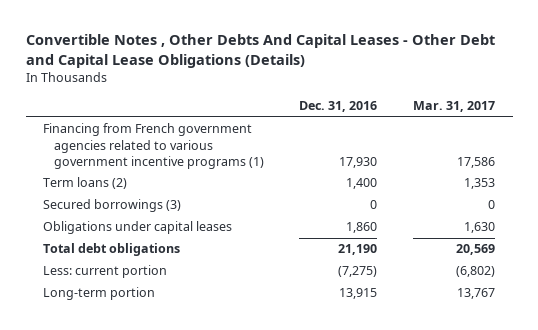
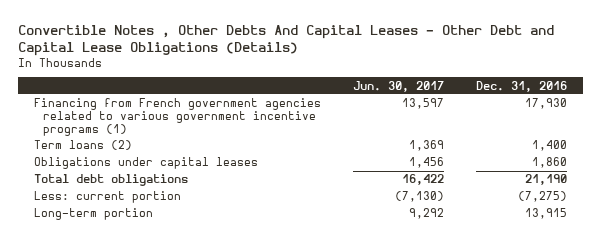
[413,101,496,113] Mar. 31, 2017 -> none
none -> [353,80,445,92] Jun. 30, 2017
[43,199,182,213] Secured borrowings (3) -> none

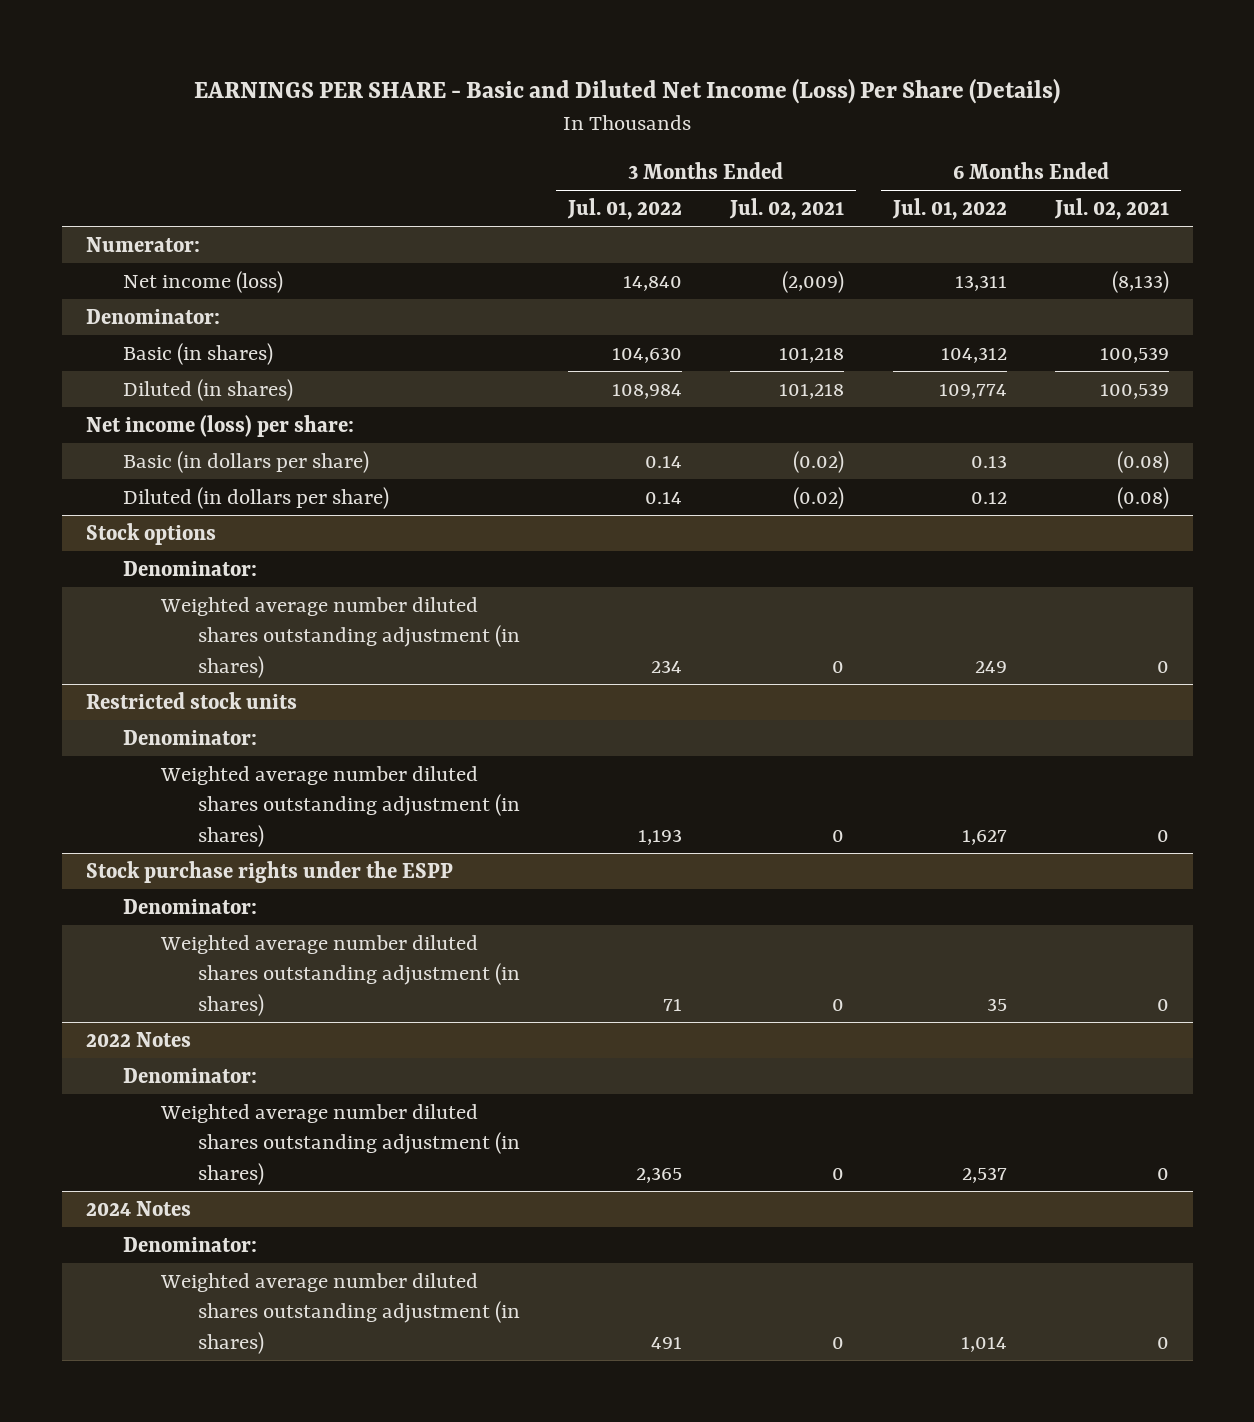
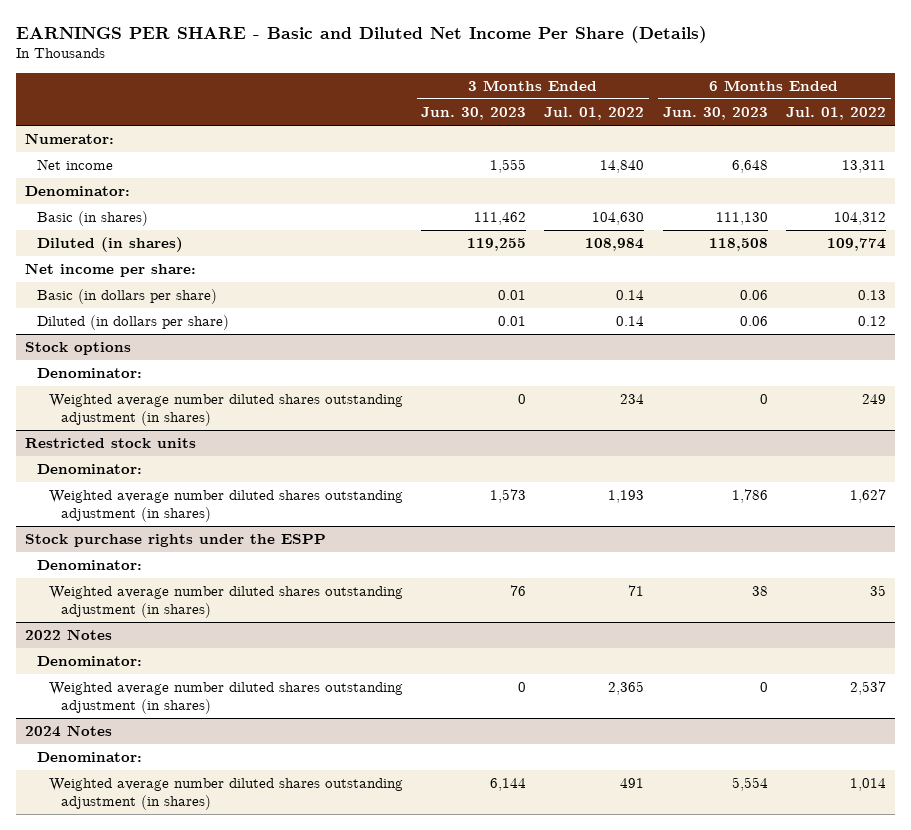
[194,78,1061,105] EARNINGS PER SHARE - Basic and Diluted Net Income (Loss) Per Share (Details) -> [16,25,708,43] EARNINGS PER SHARE - Basic and Diluted Net Income Per Share (Details)
[729,198,845,221] Jul. 02, 2021 -> none
[1053,198,1169,221] Jul. 02, 2021 -> none
none -> [421,107,527,121] Jun. 30, 2023
none -> [662,107,768,121] Jun. 30, 2023
[123,270,284,293] Net income (loss) -> [37,159,114,171] Net income
[85,414,354,437] Net income (loss) per share: -> [25,263,197,278] Net income per share:

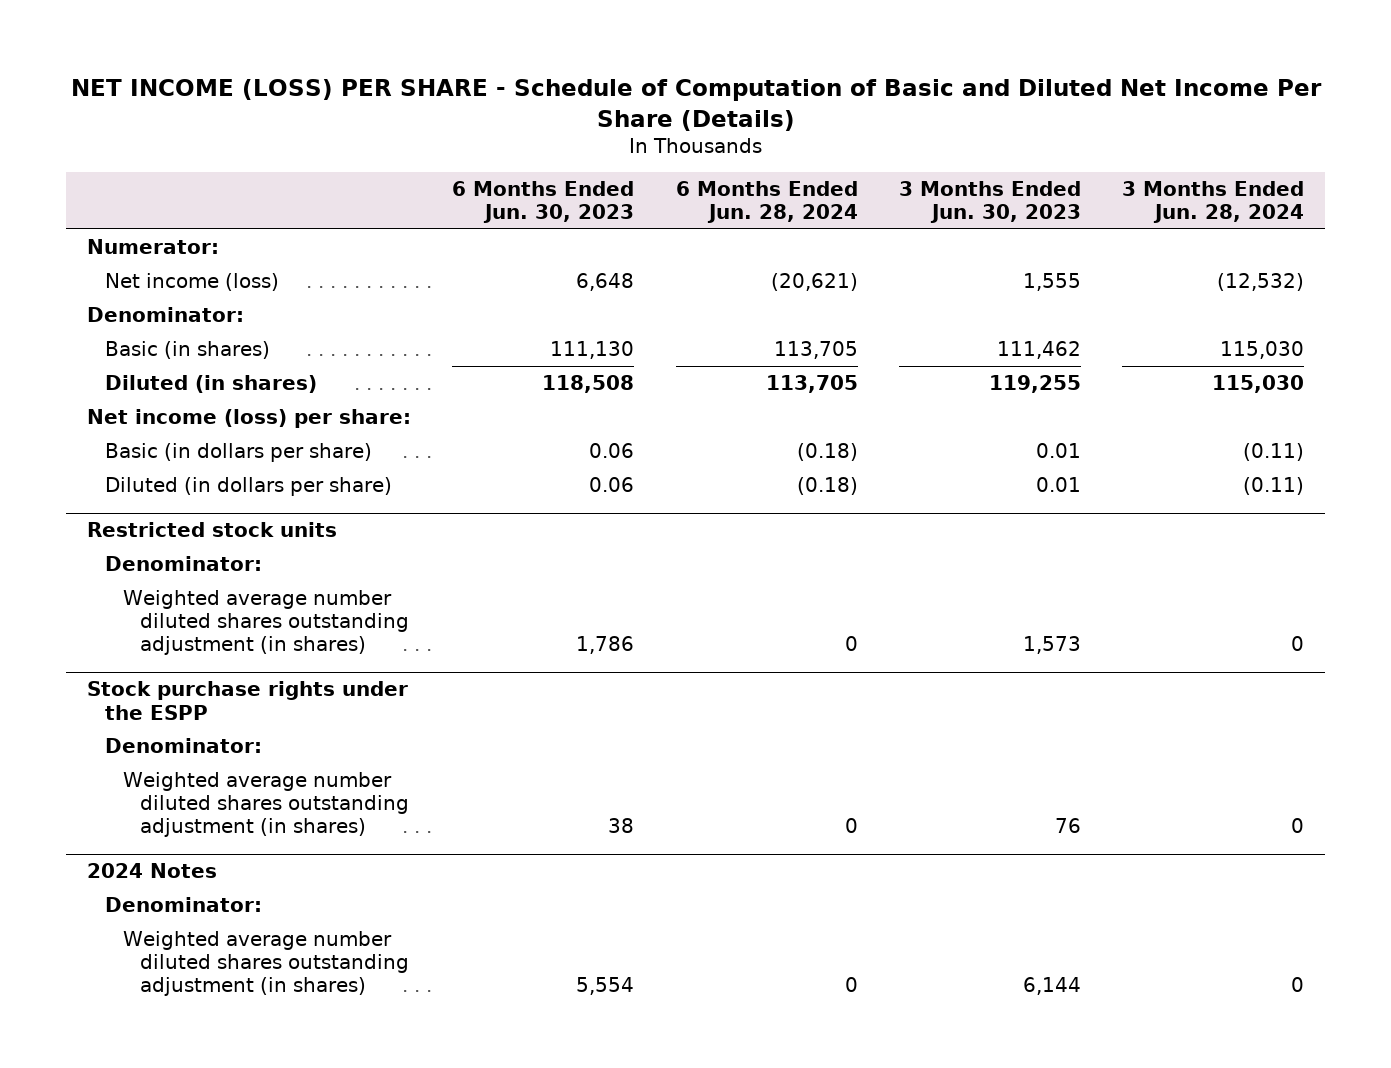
[16,25,708,43] EARNINGS PER SHARE - Basic and Diluted Net Income Per Share (Details) -> [70,79,1322,131] NET INCOME (LOSS) PER SHARE - Schedule of Computation of Basic and Diluted Net Income Per Share (Details)
[544,107,645,121] Jul. 01, 2022 -> none
[785,107,886,121] Jul. 01, 2022 -> none
none -> [675,180,858,224] 6 Months Ended Jun. 28, 2024
none -> [1122,180,1305,224] 3 Months Ended Jun. 28, 2024
[37,159,114,171] Net income -> [104,272,279,291] Net income (loss)
[25,263,197,278] Net income per share: -> [87,408,412,428] Net income (loss) per share:
[25,342,132,356] Stock options -> none
[37,368,143,379] Denominator: -> none
[48,394,403,426] Weighted average number diluted shares outstanding adjustment (in shares) -> none
[25,629,113,641] 2022 Notes -> none
[37,656,143,667] Denominator: -> none
[48,682,403,714] Weighted average number diluted shares outstanding adjustment (in shares) -> none

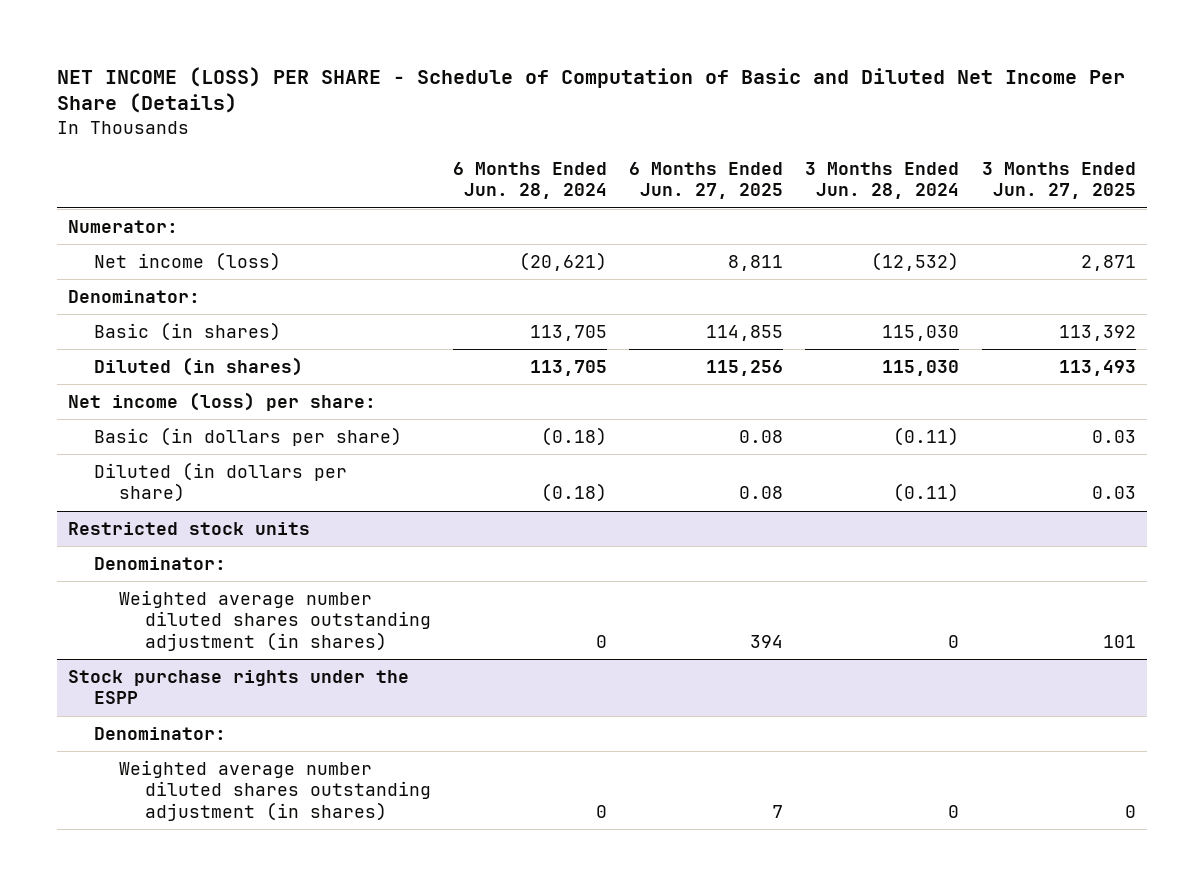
[452,180,635,224] 6 Months Ended Jun. 30, 2023 -> none
[899,180,1082,224] 3 Months Ended Jun. 30, 2023 -> none
none -> [629,161,784,200] 6 Months Ended Jun. 27, 2025
none -> [981,161,1136,200] 3 Months Ended Jun. 27, 2025
[87,863,218,879] 2024 Notes -> none
[104,896,262,912] Denominator: -> none
[122,930,410,997] Weighted average number diluted shares outstanding adjustment (in shares) -> none

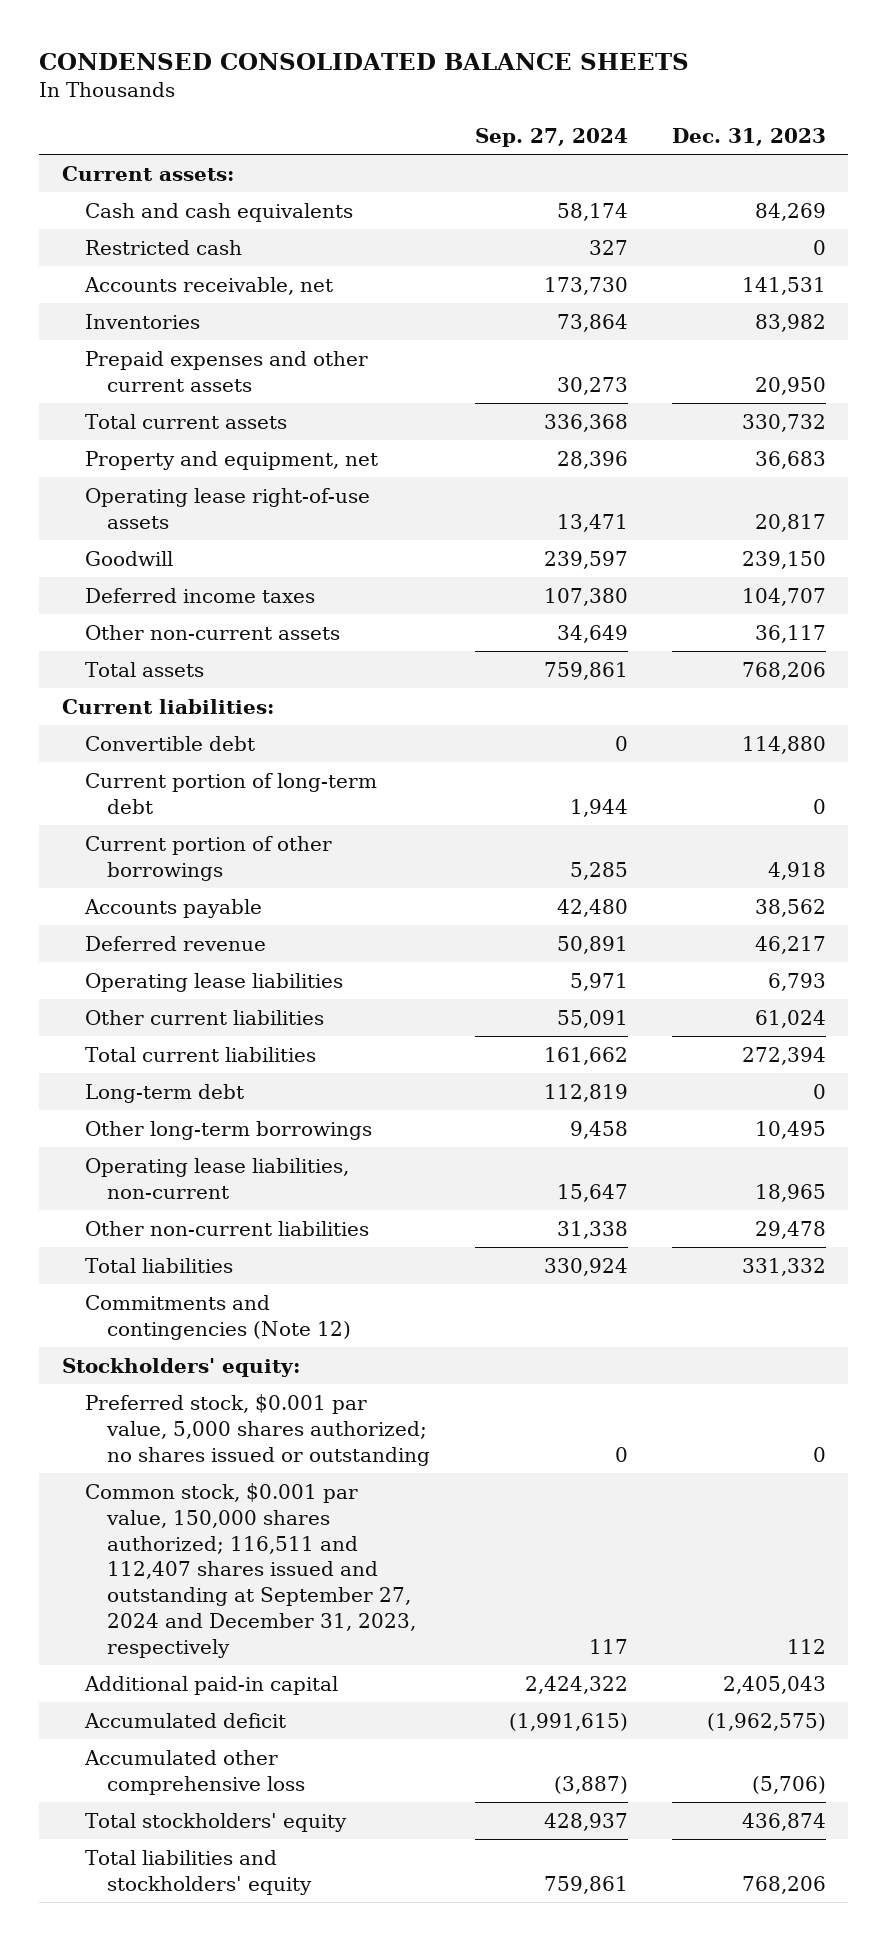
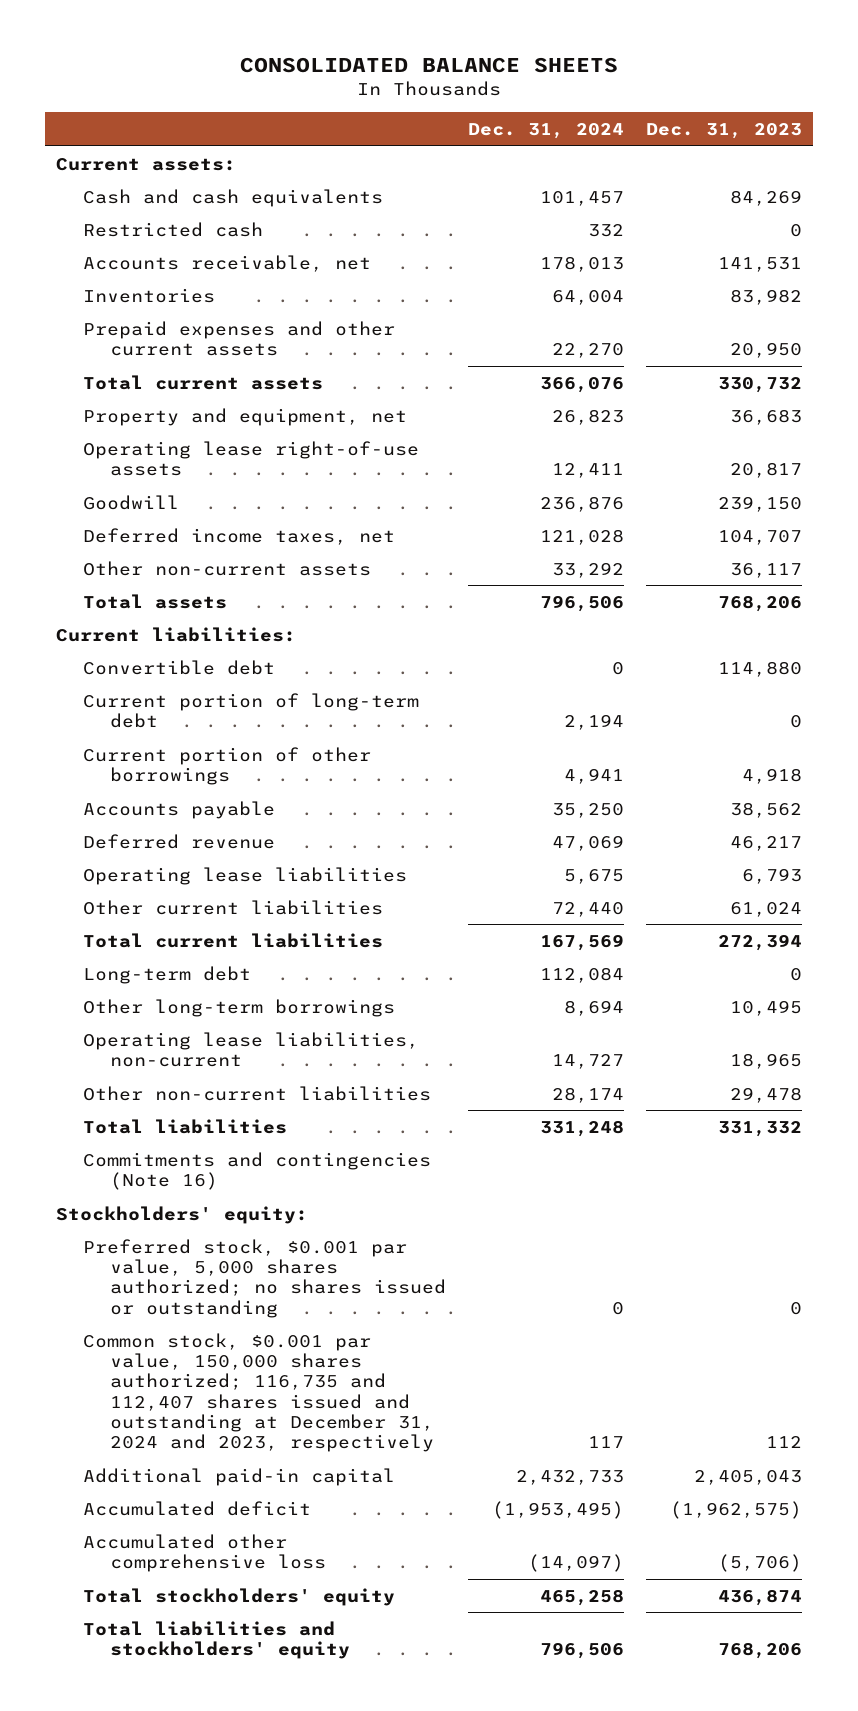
[39,53,690,71] CONDENSED CONSOLIDATED BALANCE SHEETS -> [240,56,619,73] CONSOLIDATED BALANCE SHEETS
[474,128,628,148] Sep. 27, 2024 -> none
none -> [468,122,625,139] Dec. 31, 2024
[84,587,315,603] Deferred income taxes -> [83,527,396,545] Deferred income taxes, net
[84,1294,352,1340] Commitments and contingencies (Note 12) -> [83,1151,432,1191] Commitments and contingencies (Note 16)
[84,1482,417,1659] Common stock, $0.001 par value, 150,000 shares authorized; 116,511 and 112,407 shares issued and outstanding at September 27, 2024 and December 31, 2023, respectively -> [83,1332,435,1453] Common stock, $0.001 par value, 150,000 shares authorized; 116,735 and 112,407 shares issued and outstanding at December 31, 2024 and 2023, respectively

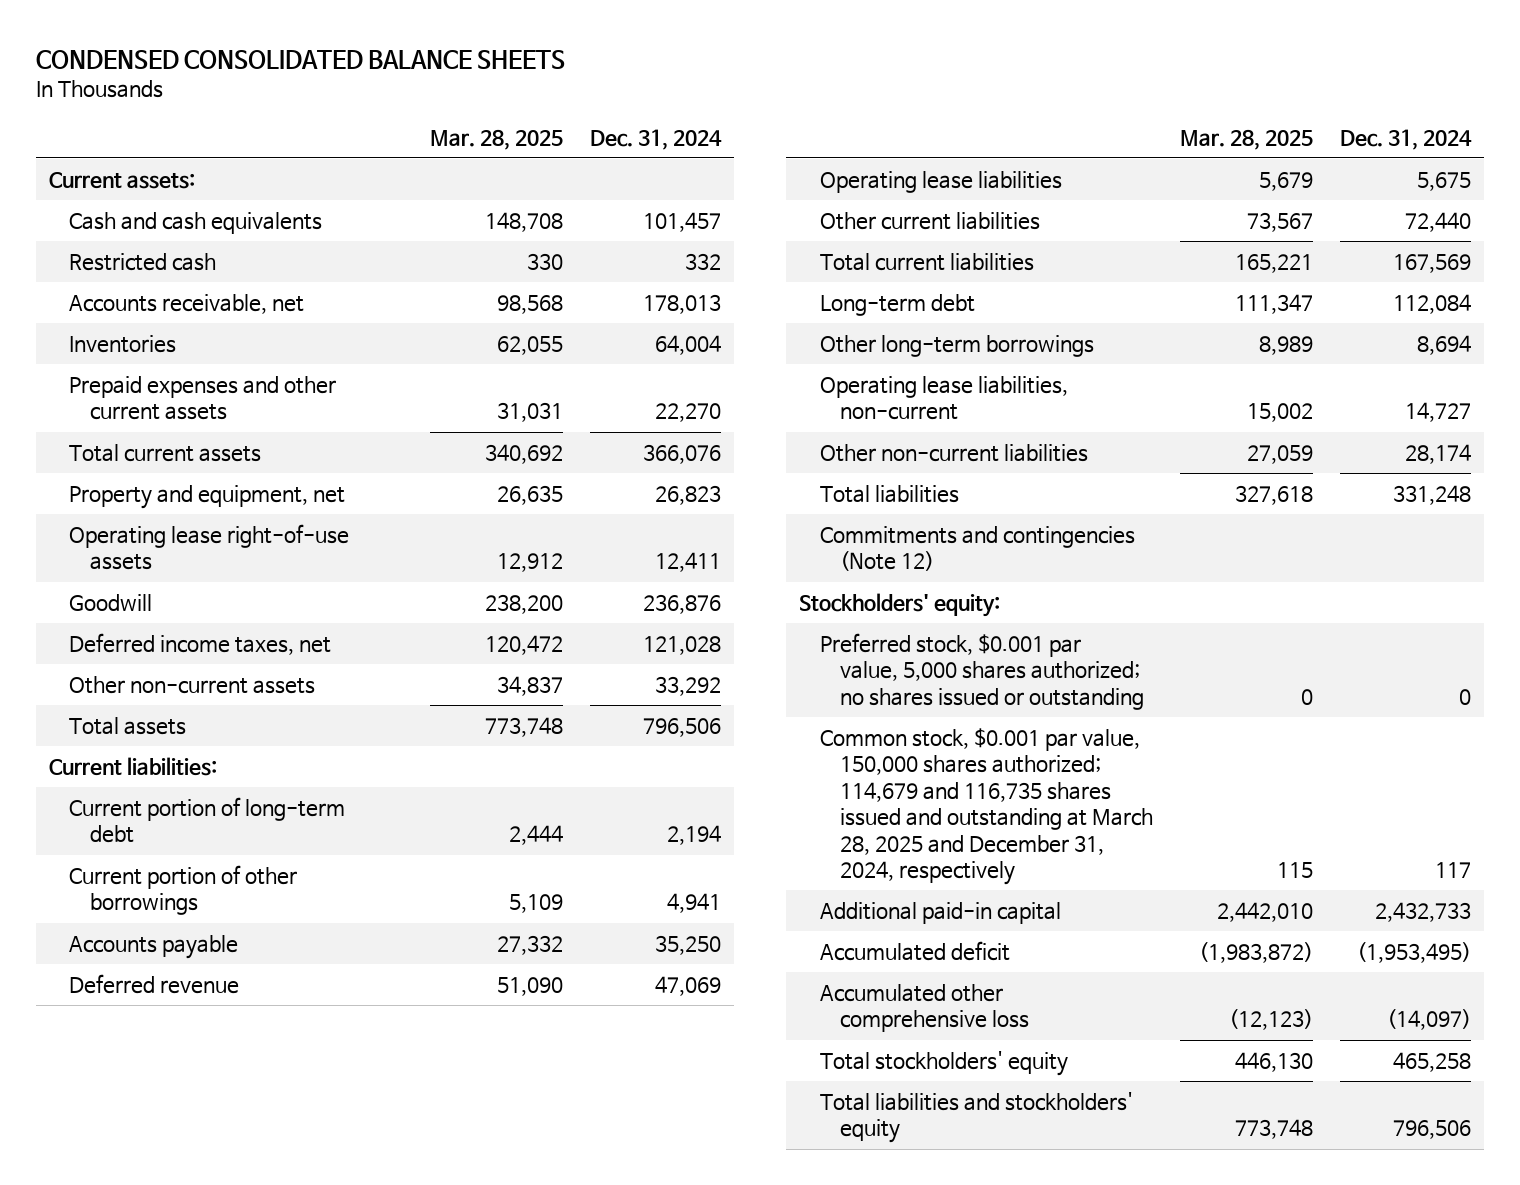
[240,56,619,73] CONSOLIDATED BALANCE SHEETS -> [35,49,565,69] CONDENSED CONSOLIDATED BALANCE SHEETS
[645,122,802,139] Dec. 31, 2023 -> none
none -> [429,128,563,150] Mar. 28, 2025
[83,659,276,675] Convertible debt -> none
[83,1151,432,1191] Commitments and contingencies (Note 16) -> [819,526,1135,572] Commitments and contingencies (Note 12)
[83,1332,435,1453] Common stock, $0.001 par value, 150,000 shares authorized; 116,735 and 112,407 shares issued and outstanding at December 31, 2024 and 2023, respectively -> [819,728,1154,885] Common stock, $0.001 par value, 150,000 shares authorized; 114,679 and 116,735 shares issued and outstanding at March 28, 2025 and December 31, 2024, respectively

